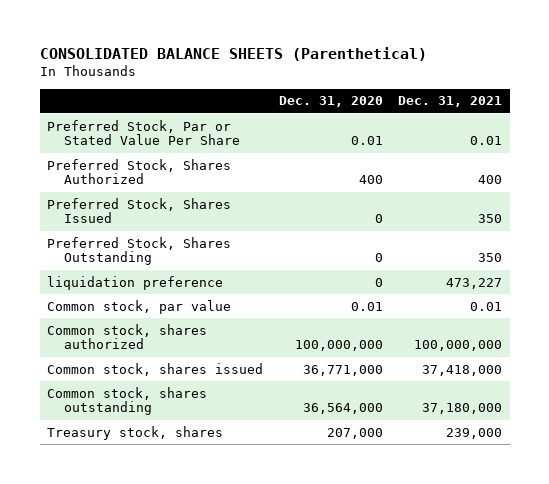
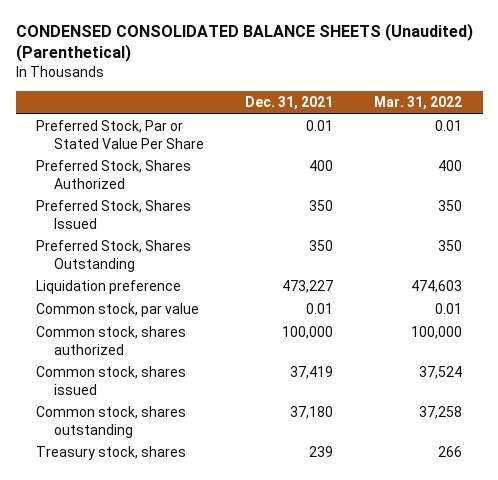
[39,47,427,62] CONSOLIDATED BALANCE SHEETS (Parenthetical) -> [15,23,473,63] CONDENSED CONSOLIDATED BALANCE SHEETS (Unaudited) (Parenthetical)
[278,96,383,108] Dec. 31, 2020 -> none
none -> [374,96,463,111] Mar. 31, 2022
[47,275,224,290] liquidation preference -> [36,280,182,295] Liquidation preference
[413,340,502,352] 100,000,000 -> [281,326,333,340] 100,000
[421,364,502,376] 37,418,000 -> [289,366,333,380] 37,419
[421,403,502,415] 37,180,000 -> [289,406,333,420] 37,180
[445,427,502,439] 239,000 -> [308,446,333,458] 239

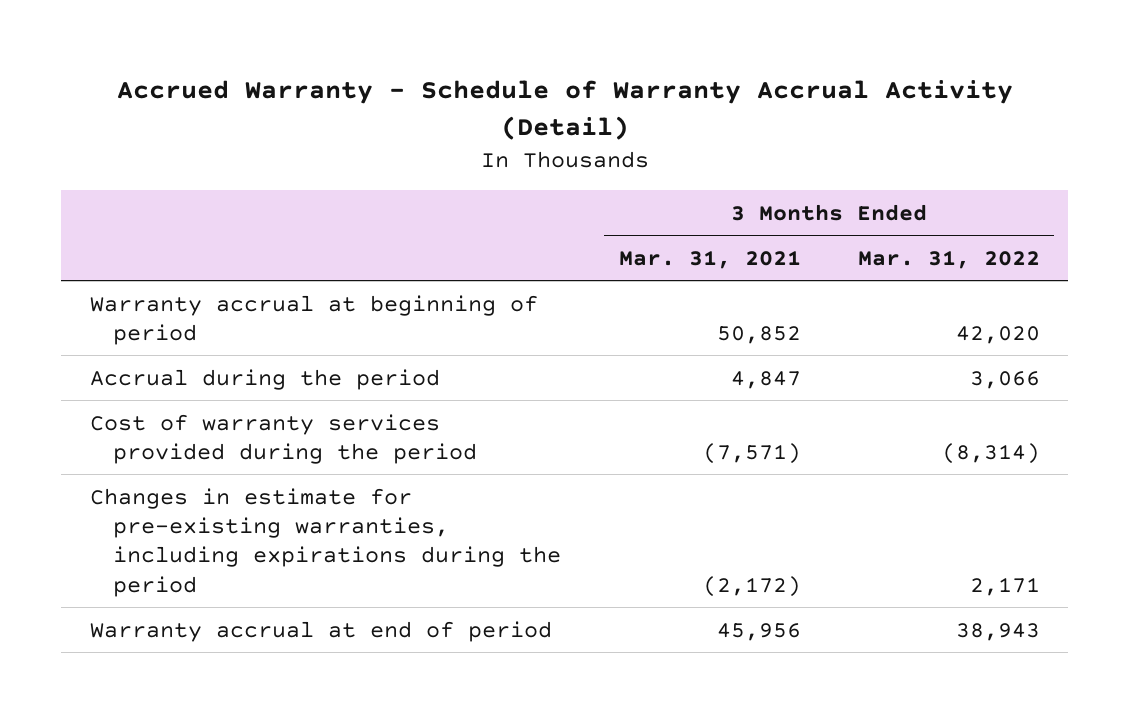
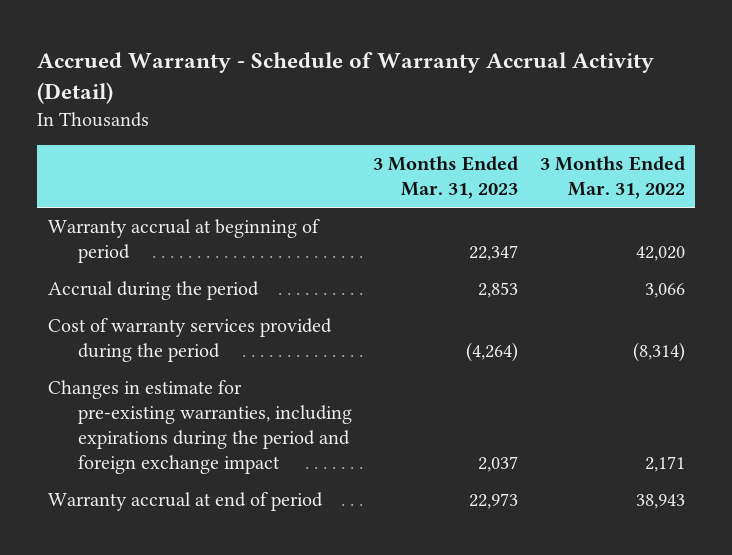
[618,249,801,269] Mar. 31, 2021 -> none
none -> [373,156,519,200] 3 Months Ended Mar. 31, 2023
[89,487,562,597] Changes in estimate for pre-existing warranties, including expirations during the period -> [47,379,353,474] Changes in estimate for pre-existing warranties, including expirations during the period and foreign exchange impact

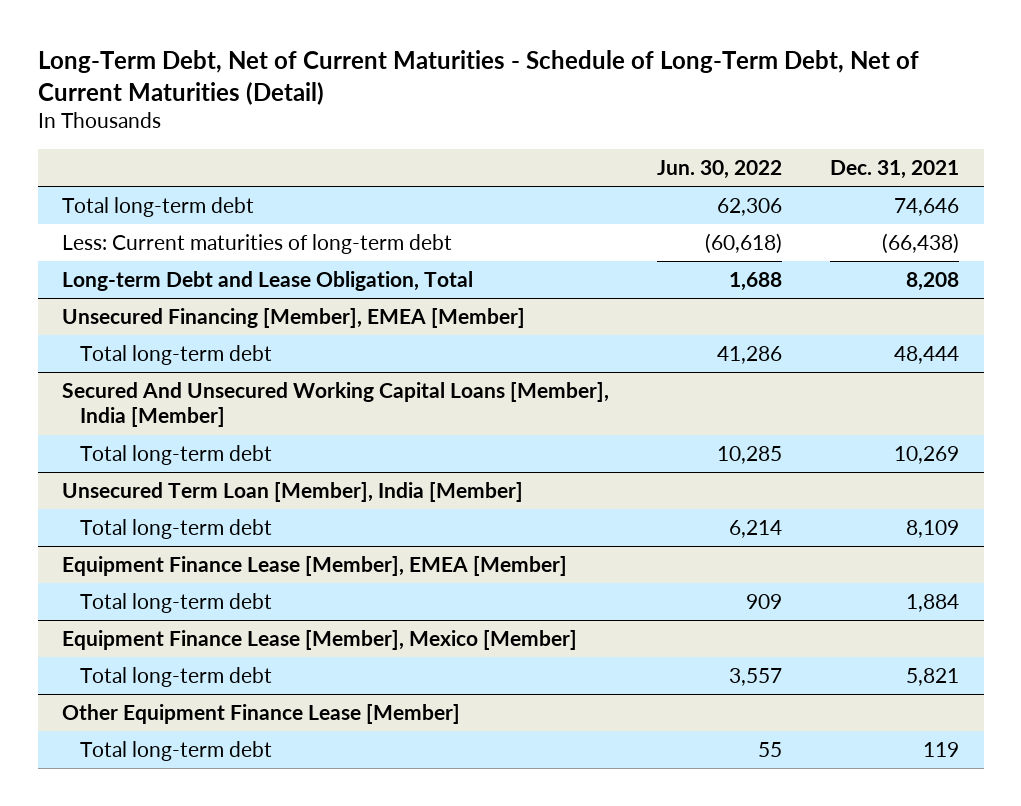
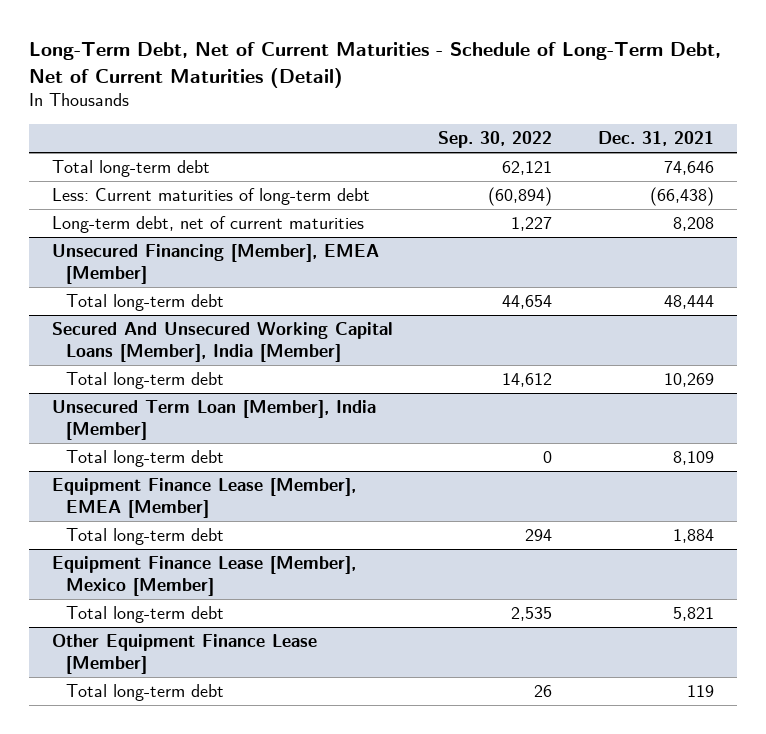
[657,159,783,179] Jun. 30, 2022 -> none
none -> [438,131,553,149] Sep. 30, 2022
[61,270,473,291] Long-term Debt and Lease Obligation, Total -> [51,216,364,234] Long-term debt, net of current maturities

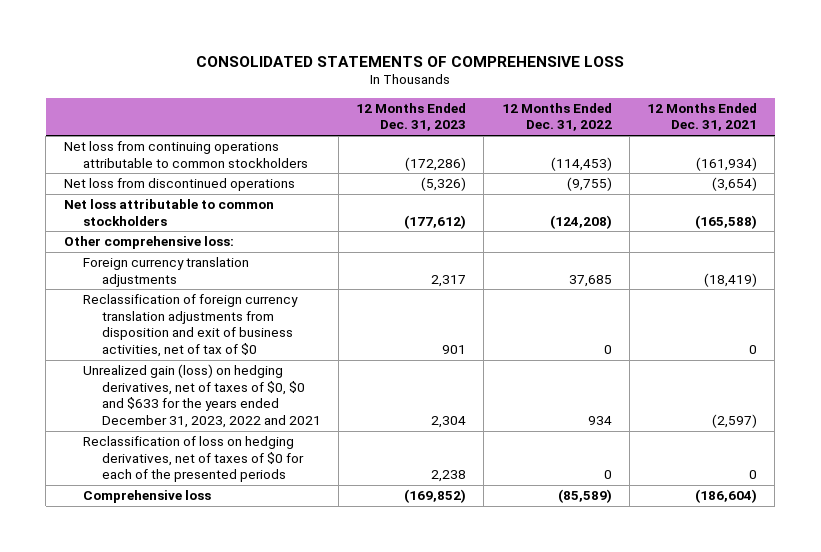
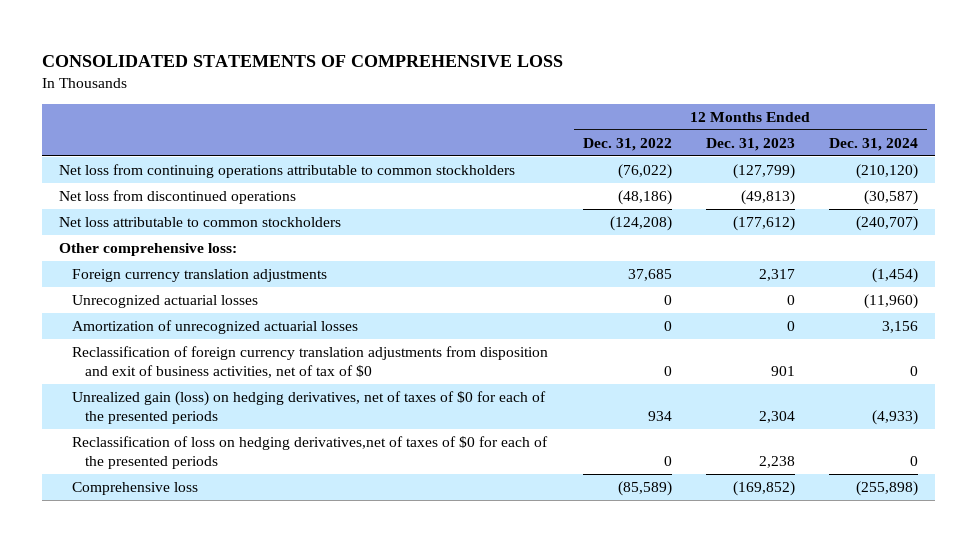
[646,102,757,132] 12 Months Ended Dec. 31, 2021 -> none
none -> [829,137,919,151] Dec. 31, 2024
[405,156,467,171] (172,286) -> [732,164,795,180] (127,799)
[550,156,612,171] (114,453) -> [617,164,672,180] (76,022)
[421,177,467,192] (5,326) -> [740,190,795,206] (49,813)
[566,177,612,192] (9,755) -> [617,190,672,206] (48,186)
none -> [72,295,259,309] Unrecognized actuarial losses
none -> [72,320,359,335] Amortization of unrecognized actuarial losses
[82,364,321,429] Unrealized gain (loss) on hedging derivatives, net of taxes of $0, $0 and $633 for the years ended December 31, 2023, 2022 and 2021 -> [72,391,547,425] Unrealized gain (loss) on hedging derivatives, net of taxes of $0 for each of the presented periods
[82,436,304,483] Reclassification of loss on hedging derivatives, net of taxes of $0 for each of the presented periods -> [72,436,549,470] Reclassification of loss on hedging derivatives,net of taxes of $0 for each of the presented periods

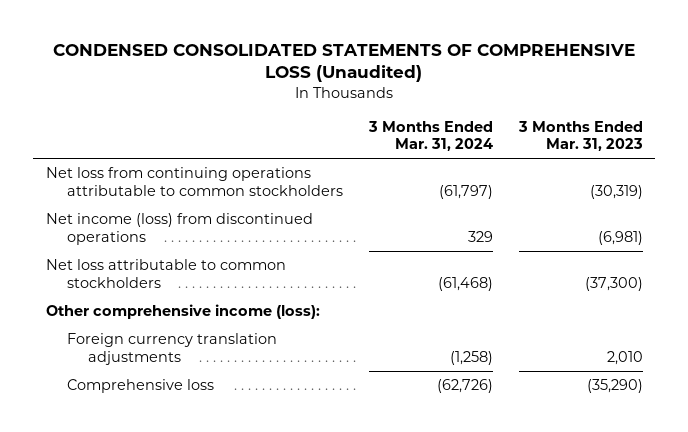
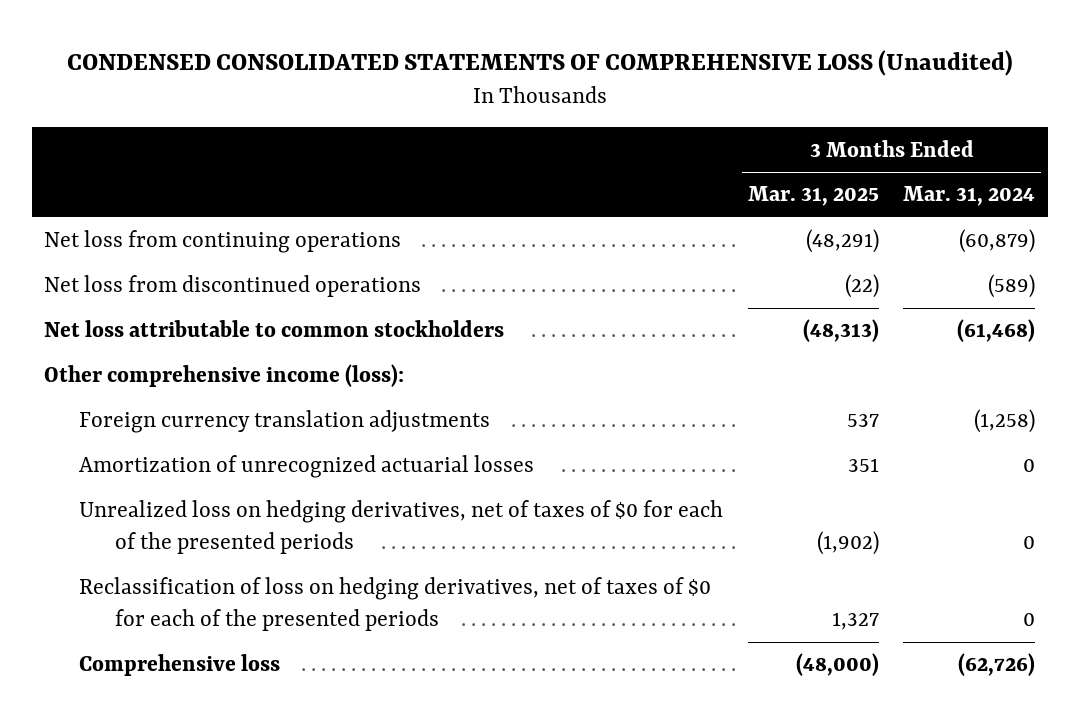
[517,120,643,152] 3 Months Ended Mar. 31, 2023 -> none
none -> [747,186,879,207] Mar. 31, 2025
[45,167,343,196] Net loss from continuing operations attributable to common stockholders -> [43,230,401,254] Net loss from continuing operations
[438,184,493,199] (61,797) -> [959,229,1036,254] (60,879)
[45,213,313,245] Net income (loss) from discontinued operations -> [43,275,421,298] Net loss from discontinued operations
[467,230,493,242] 329 -> [988,274,1036,299] (589)
none -> [79,455,535,479] Amortization of unrecognized actuarial losses
none -> [79,500,724,555] Unrealized loss on hedging derivatives, net of taxes of $0 for each of the presented periods
none -> [79,577,712,632] Reclassification of loss on hedging derivatives, net of taxes of $0 for each of the presented periods

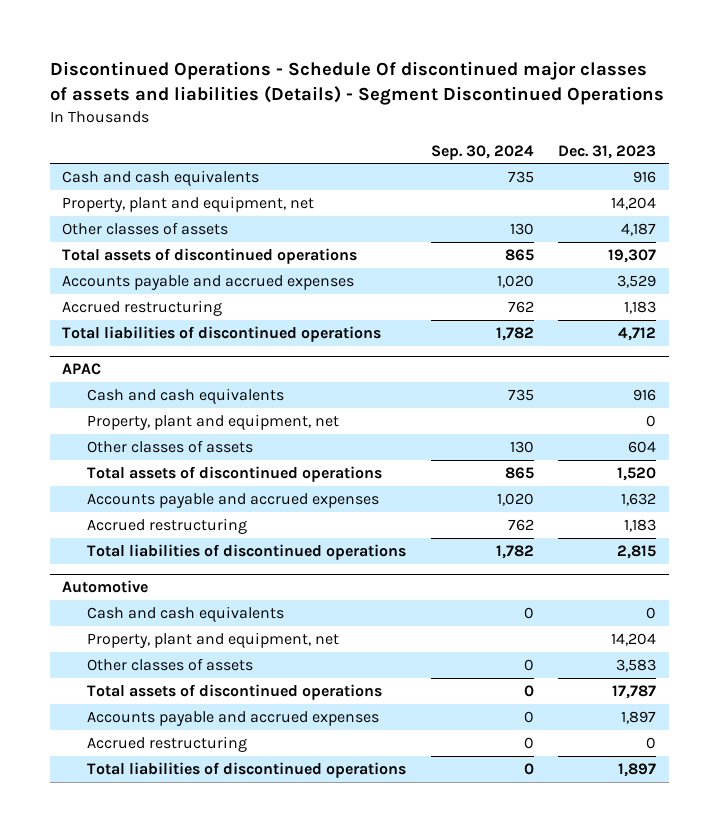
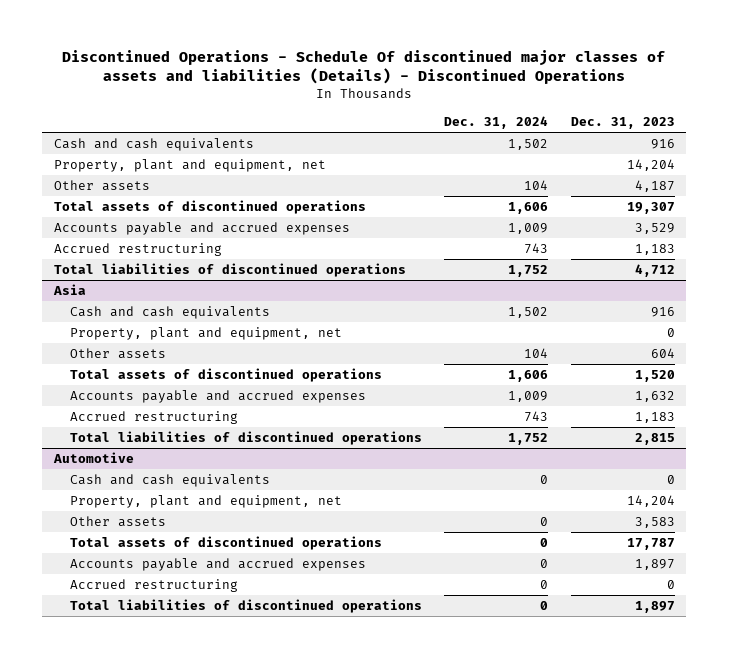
[49,60,664,105] Discontinued Operations - Schedule Of discontinued major classes of assets and liabilities (Details) - Segment Discontinued Operations -> [62,49,666,85] Discontinued Operations - Schedule Of discontinued major classes of assets and liabilities (Details) - Discontinued Operations
[430,144,534,160] Sep. 30, 2024 -> none
none -> [444,116,549,130] Dec. 31, 2024
[61,221,228,235] Other classes of assets -> [53,180,150,192] Other assets
[61,363,101,376] APAC -> [52,284,86,296] Asia
[87,439,254,453] Other classes of assets -> [69,348,166,360] Other assets
[87,657,254,671] Other classes of assets -> [69,516,166,528] Other assets

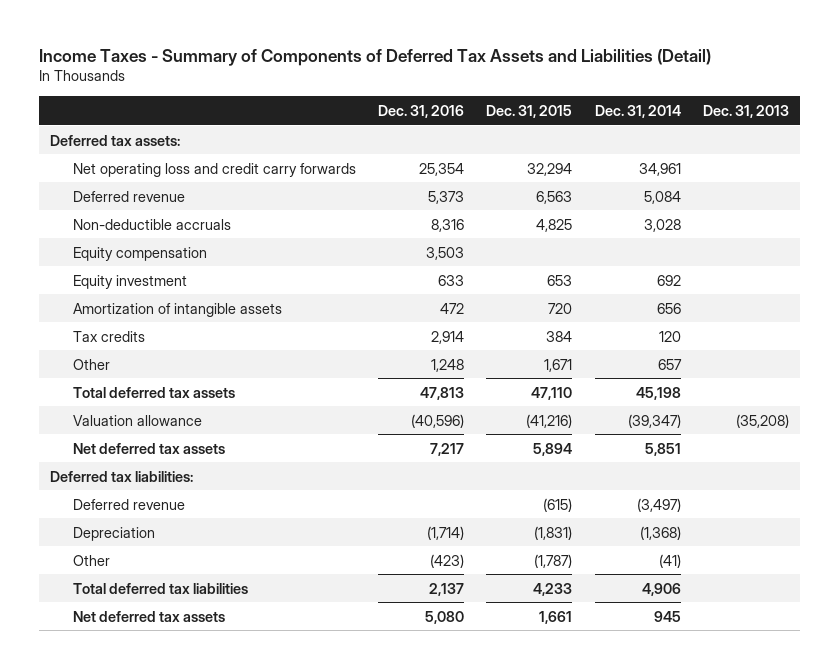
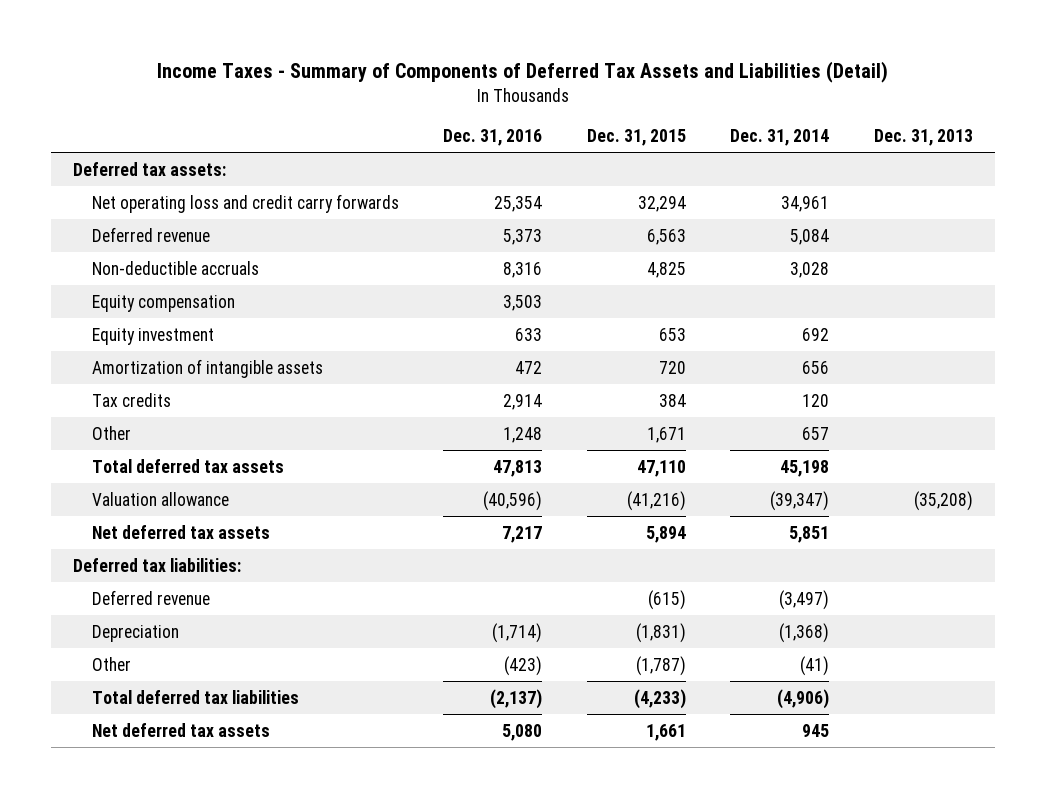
[428,582,464,596] 2,137 -> [490,688,543,709] (2,137)
[533,582,573,596] 4,233 -> [633,688,686,709] (4,233)
[641,582,681,596] 4,906 -> [777,688,830,709] (4,906)

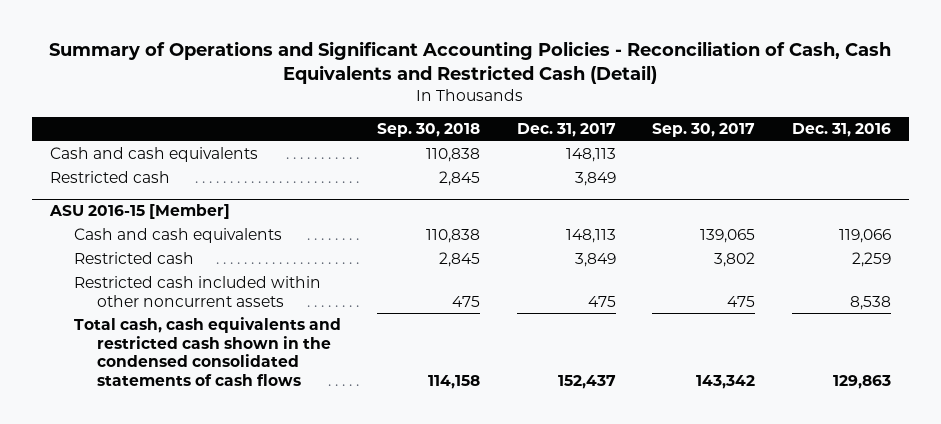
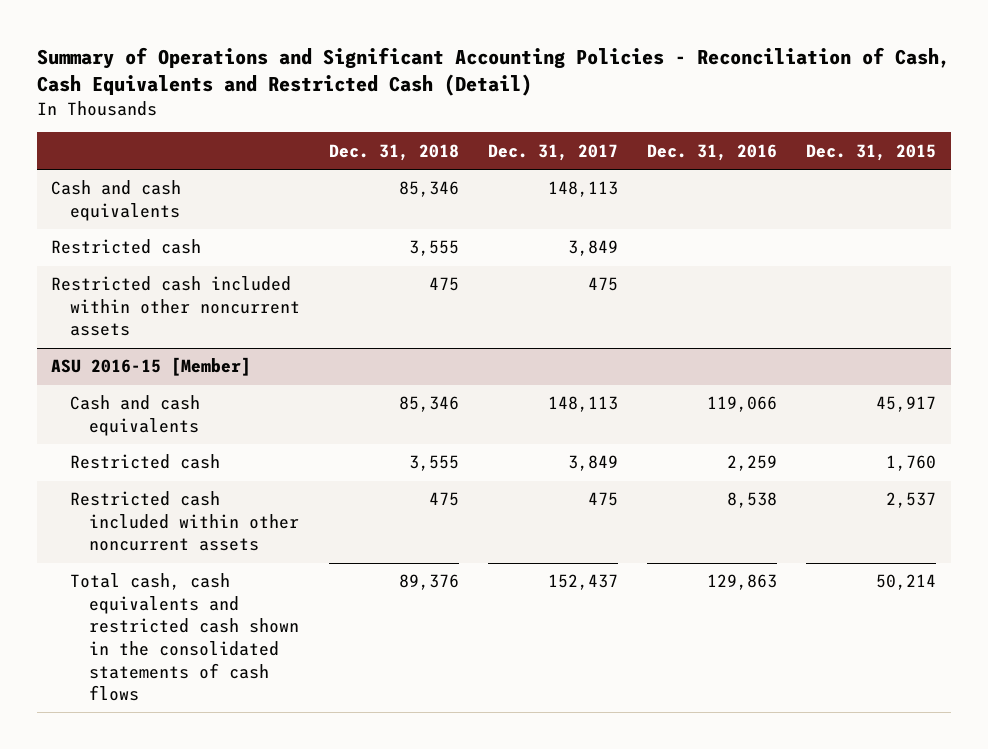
[377,123,481,138] Sep. 30, 2018 -> none
[652,123,756,138] Sep. 30, 2017 -> none
none -> [329,143,460,161] Dec. 31, 2018
none -> [806,143,937,161] Dec. 31, 2015
none -> [51,276,301,337] Restricted cash included within other noncurrent assets
[73,317,341,386] Total cash, cash equivalents and restricted cash shown in the condensed consolidated statements of cash flows -> [70,573,300,702] Total cash, cash equivalents and restricted cash shown in the consolidated statements of cash flows

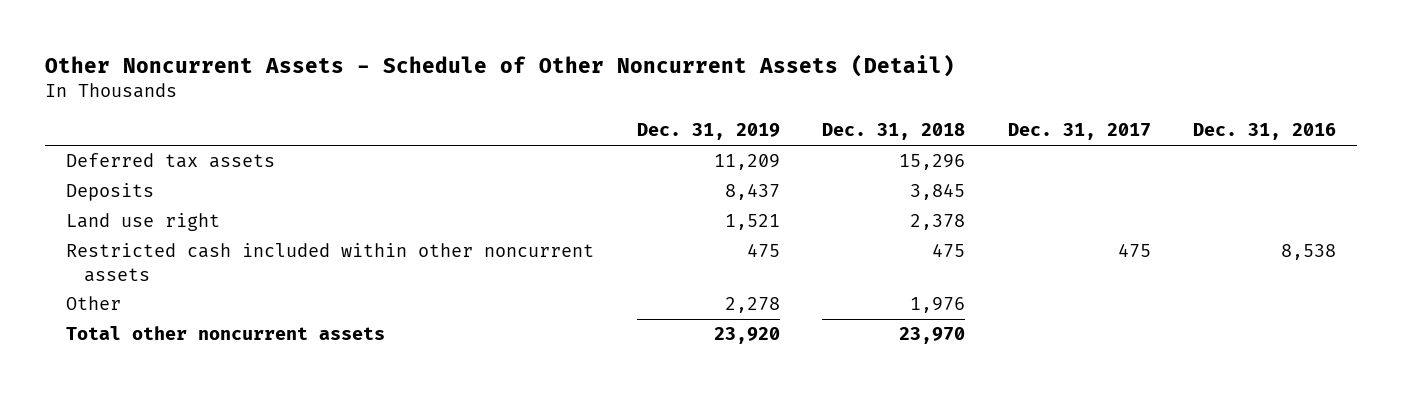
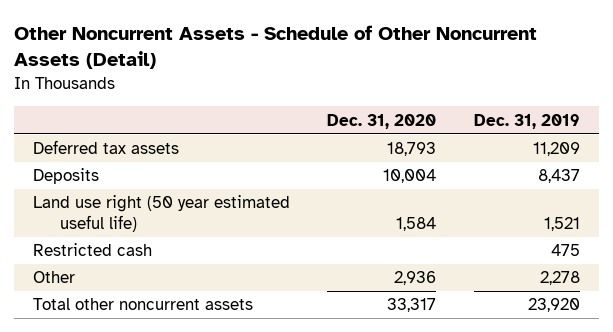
[822,123,966,141] Dec. 31, 2018 -> none
[1007,123,1151,141] Dec. 31, 2017 -> none
[1193,123,1337,141] Dec. 31, 2016 -> none
none -> [327,113,437,129] Dec. 31, 2020
[66,213,221,232] Land use right -> [32,195,290,233] Land use right (50 year estimated useful life)
[66,243,595,282] Restricted cash included within other noncurrent assets -> [32,243,152,257] Restricted cash

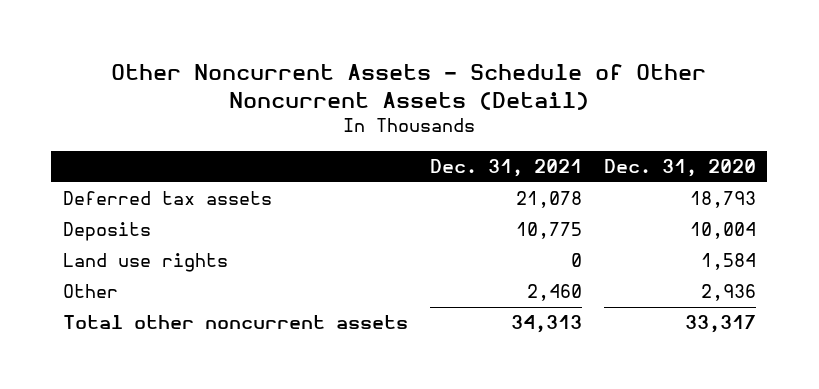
[474,113,581,129] Dec. 31, 2019 -> none
none -> [429,159,582,178] Dec. 31, 2021
[32,243,152,257] Restricted cash -> none
[32,195,290,233] Land use right (50 year estimated useful life) -> [62,253,228,273] Land use rights

